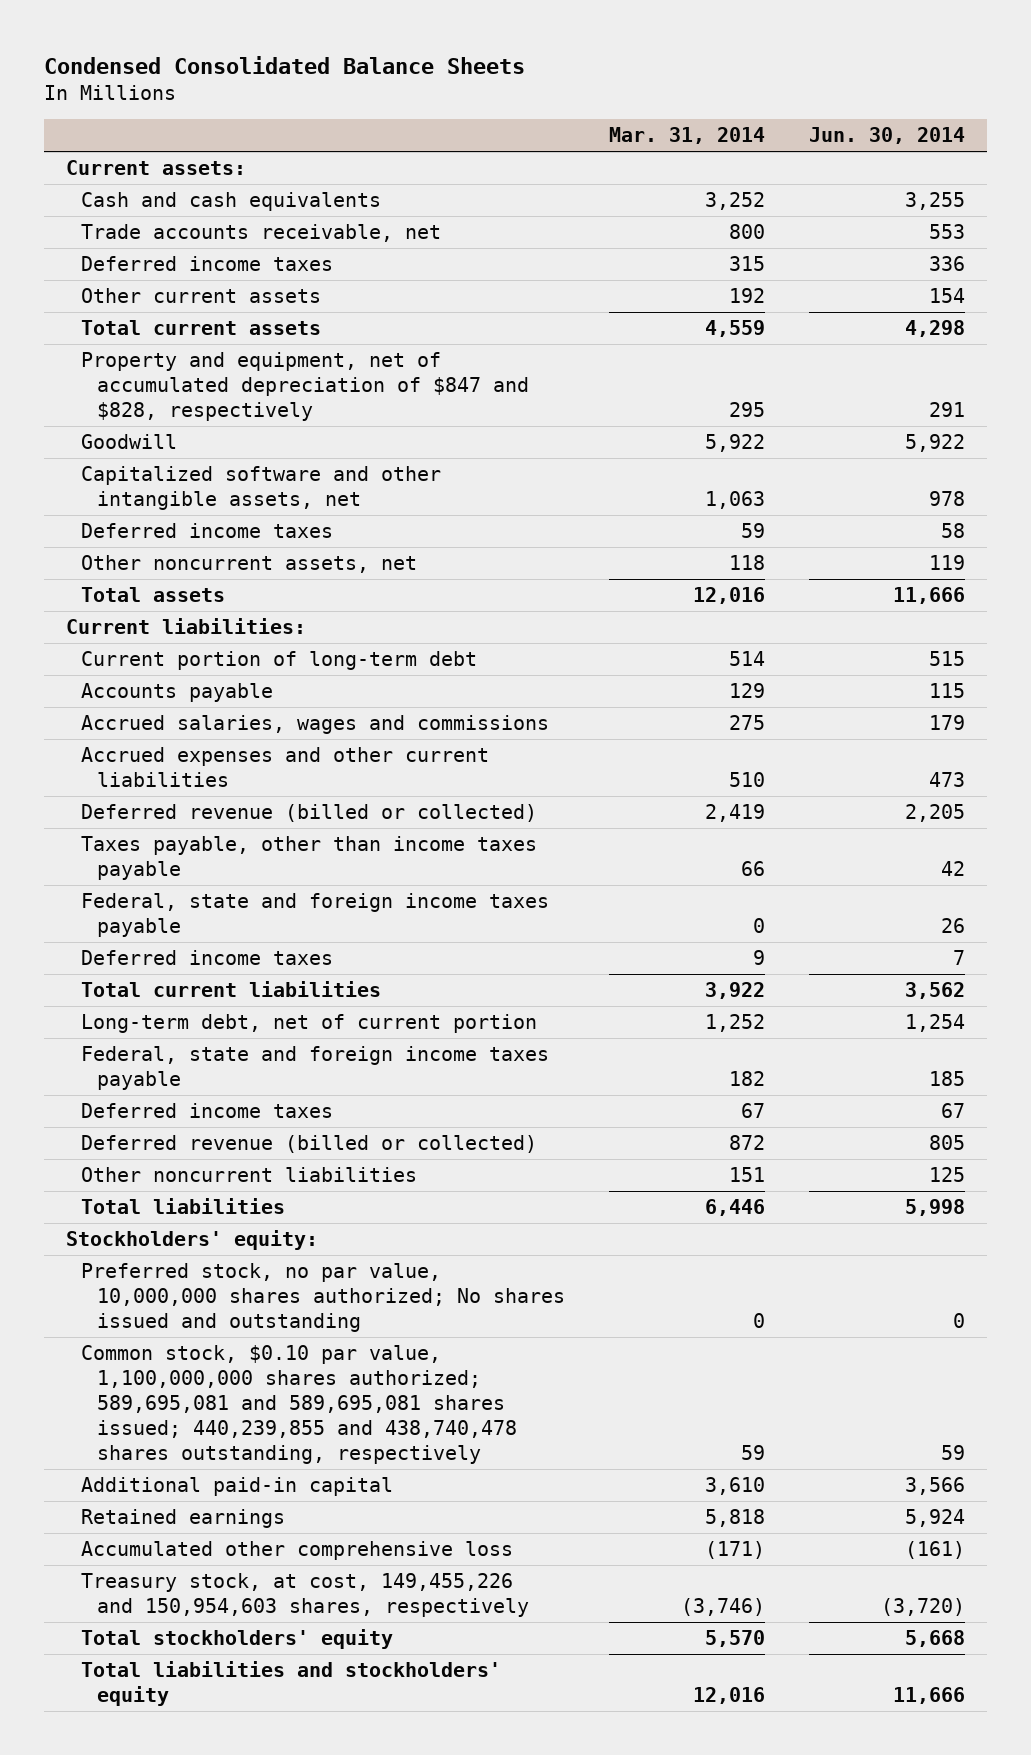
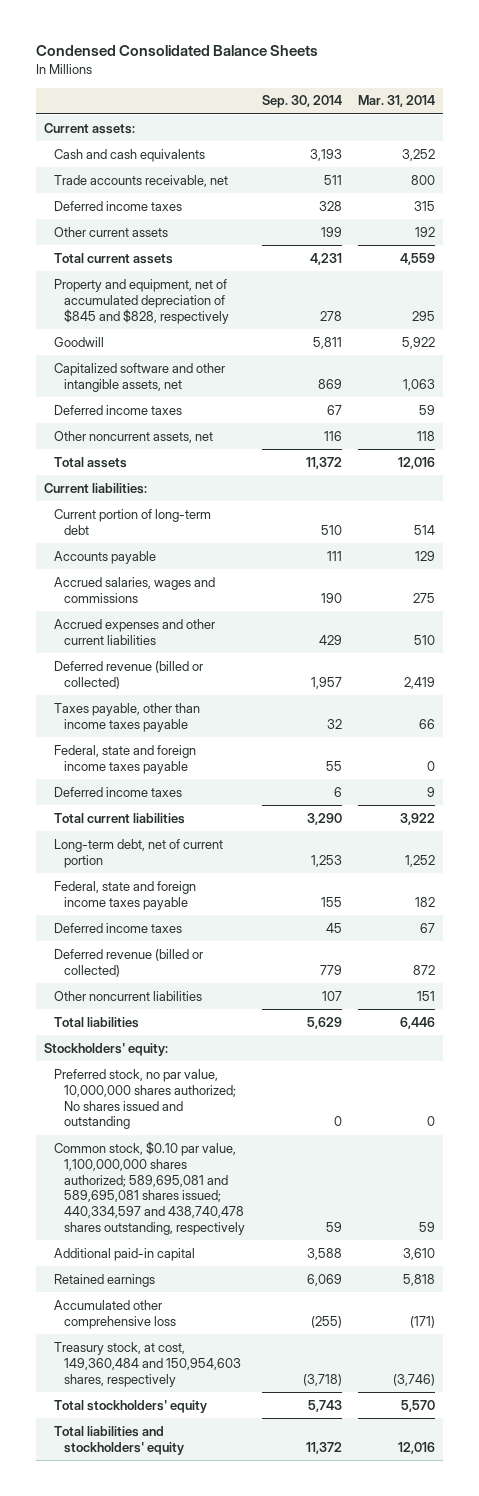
[808,127,965,145] Jun. 30, 2014 -> none
none -> [261,95,342,109] Sep. 30, 2014
[81,351,529,421] Property and equipment, net of accumulated depreciation of $847 and $828, respectively -> [54,278,230,324] Property and equipment, net of accumulated depreciation of $845 and $828, respectively
[81,1344,517,1464] Common stock, $0.10 par value, 1,100,000,000 shares authorized; 589,695,081 and 589,695,081 shares issued; 440,239,855 and 438,740,478 shares outstanding, respectively -> [54,1140,246,1236] Common stock, $0.10 par value, 1,100,000,000 shares authorized; 589,695,081 and 589,695,081 shares issued; 440,334,597 and 438,740,478 shares outstanding, respectively
[81,1572,529,1617] Treasury stock, at cost, 149,455,226 and 150,954,603 shares, respectively -> [54,1341,242,1387] Treasury stock, at cost, 149,360,484 and 150,954,603 shares, respectively

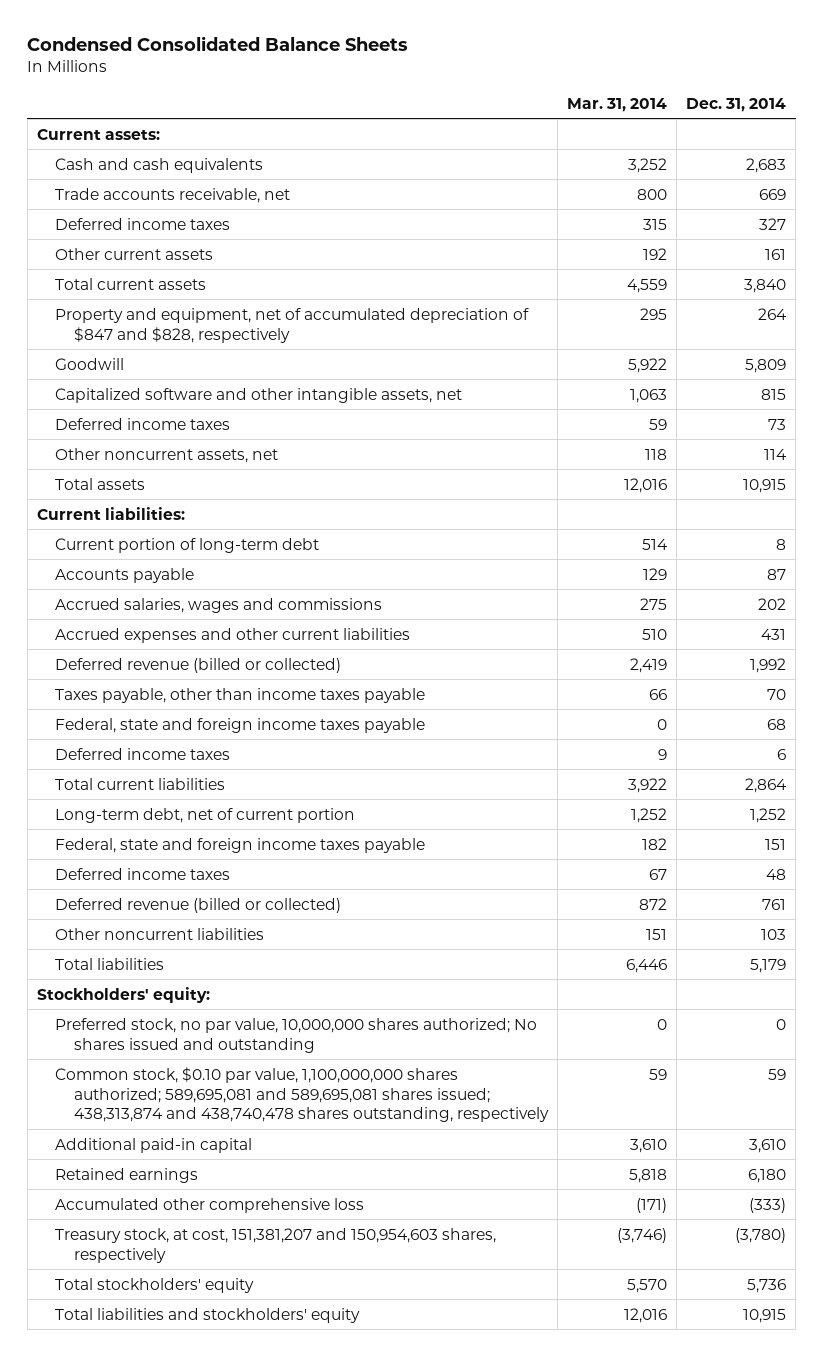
[261,95,342,109] Sep. 30, 2014 -> none
none -> [686,97,787,112] Dec. 31, 2014
[54,278,230,324] Property and equipment, net of accumulated depreciation of $845 and $828, respectively -> [55,307,530,343] Property and equipment, net of accumulated depreciation of $847 and $828, respectively
[54,1140,246,1236] Common stock, $0.10 par value, 1,100,000,000 shares authorized; 589,695,081 and 589,695,081 shares issued; 440,334,597 and 438,740,478 shares outstanding, respectively -> [55,1066,549,1123] Common stock, $0.10 par value, 1,100,000,000 shares authorized; 589,695,081 and 589,695,081 shares issued; 438,313,874 and 438,740,478 shares outstanding, respectively
[54,1341,242,1387] Treasury stock, at cost, 149,360,484 and 150,954,603 shares, respectively -> [55,1227,497,1263] Treasury stock, at cost, 151,381,207 and 150,954,603 shares, respectively

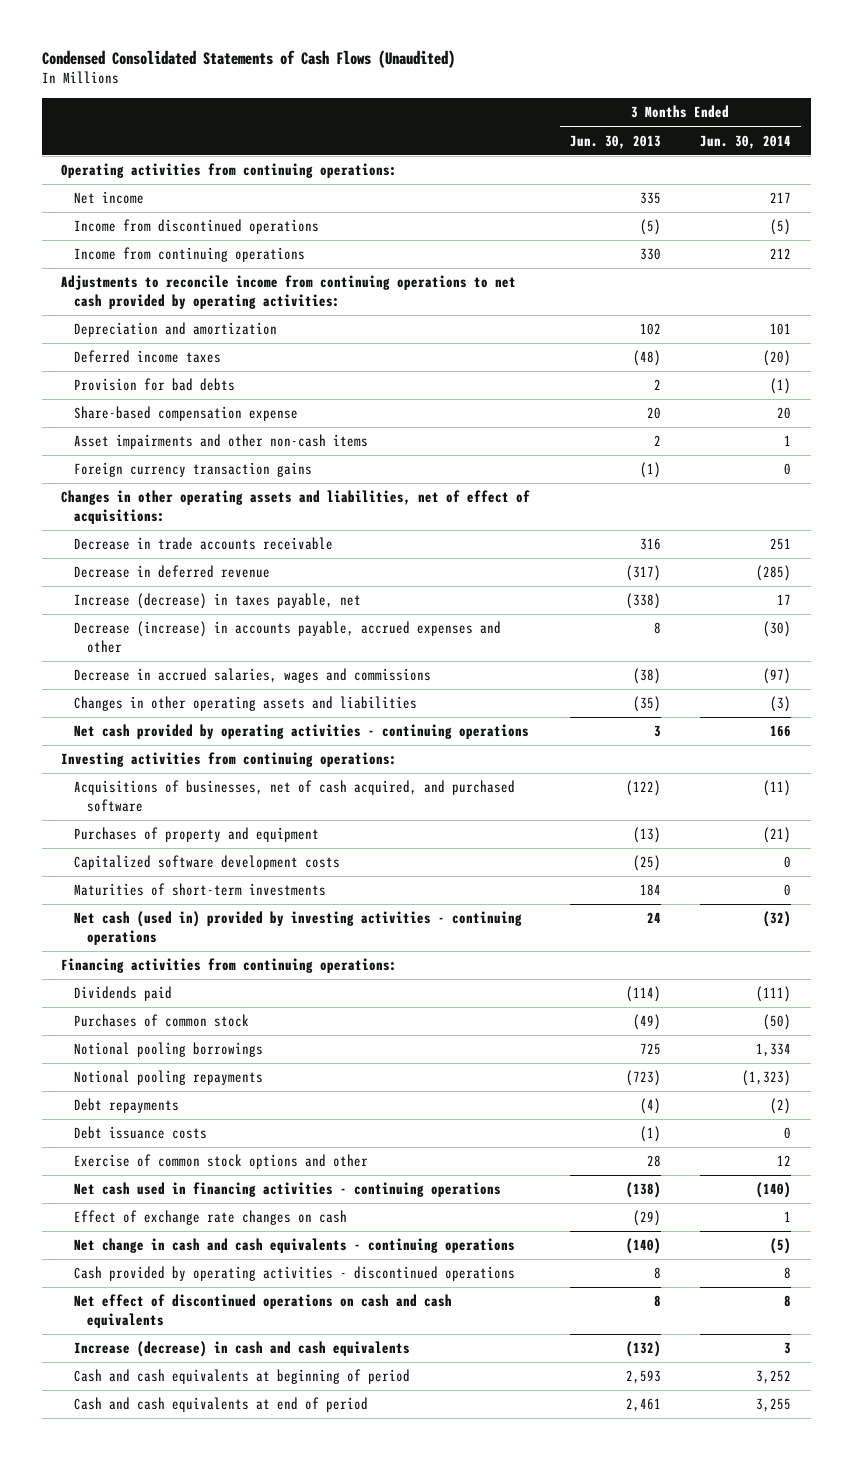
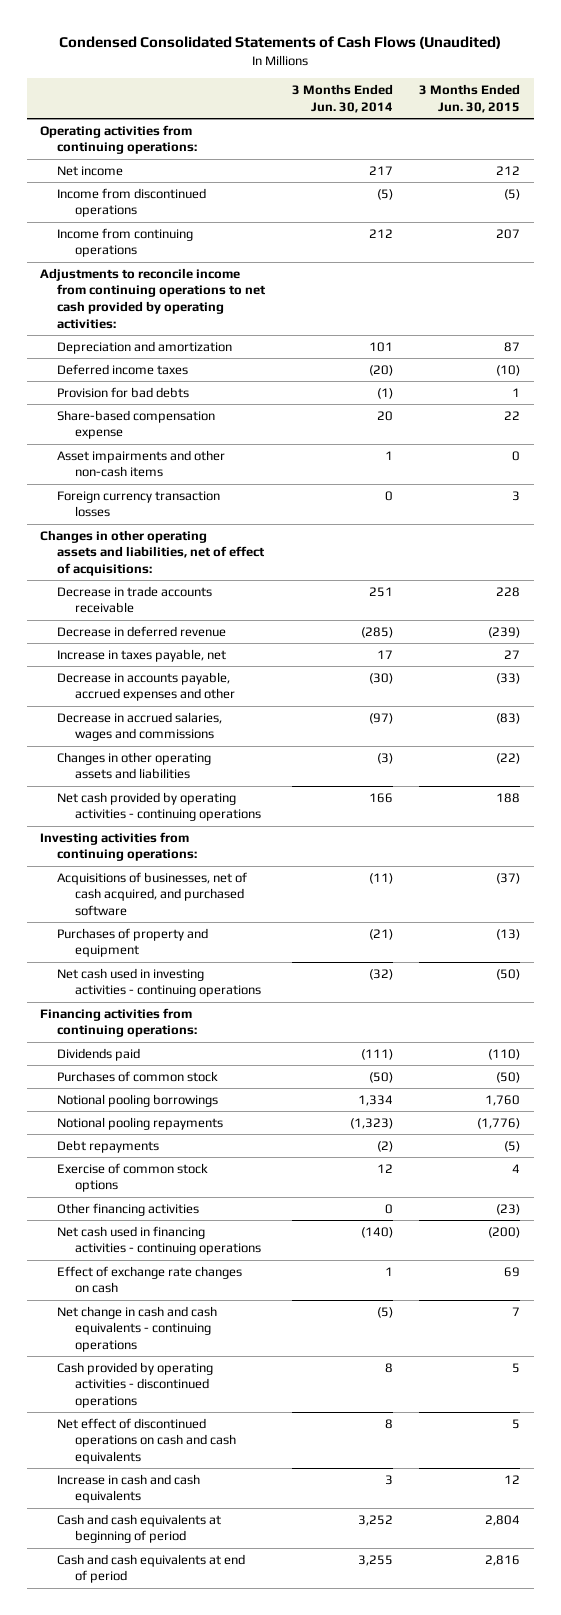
[569,134,661,149] Jun. 30, 2013 -> none
none -> [419,84,521,113] 3 Months Ended Jun. 30, 2015
[74,462,313,478] Foreign currency transaction gains -> [57,490,221,518] Foreign currency transaction losses
[74,593,362,610] Increase (decrease) in taxes payable, net -> [57,648,227,662] Increase in taxes payable, net
[74,621,502,653] Decrease (increase) in accounts payable, accrued expenses and other -> [57,671,235,702] Decrease in accounts payable, accrued expenses and other
[74,855,341,871] Capitalized software development costs -> none
[74,883,327,897] Maturities of short-term investments -> none
[74,911,523,945] Net cash (used in) provided by investing activities - continuing operations -> [57,967,261,998] Net cash used in investing activities - continuing operations
[74,1126,208,1140] Debt issuance costs -> none
[74,1154,369,1170] Exercise of common stock options and other -> [57,1162,209,1193] Exercise of common stock options
none -> [57,1202,200,1216] Other financing activities
[74,1341,411,1358] Increase (decrease) in cash and cash equivalents -> [57,1473,201,1504] Increase in cash and cash equivalents

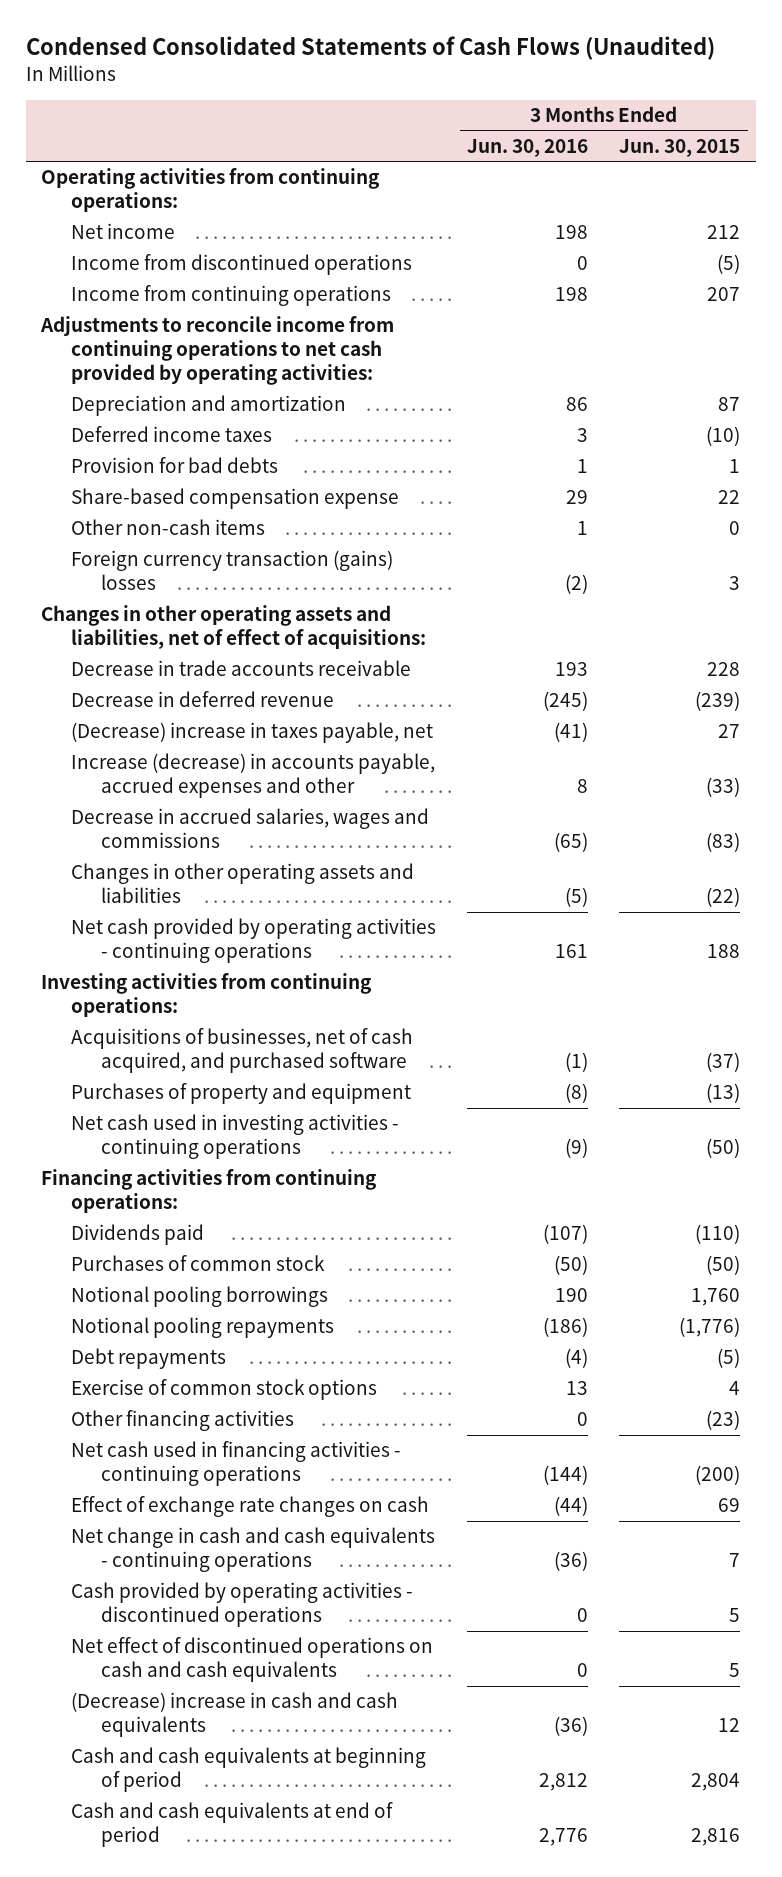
[291,84,393,113] 3 Months Ended Jun. 30, 2014 -> none
none -> [467,139,589,158] Jun. 30, 2016
[57,449,226,478] Asset impairments and other non-cash items -> [71,519,266,536] Other non-cash items
[57,490,221,518] Foreign currency transaction losses -> [71,550,394,591] Foreign currency transaction (gains) losses
[57,648,227,662] Increase in taxes payable, net -> [71,722,434,744] (Decrease) increase in taxes payable, net
[57,671,235,702] Decrease in accounts payable, accrued expenses and other -> [71,753,436,799] Increase (decrease) in accounts payable, accrued expenses and other
[57,1473,201,1504] Increase in cash and cash equivalents -> [71,1692,399,1738] (Decrease) increase in cash and cash equivalents

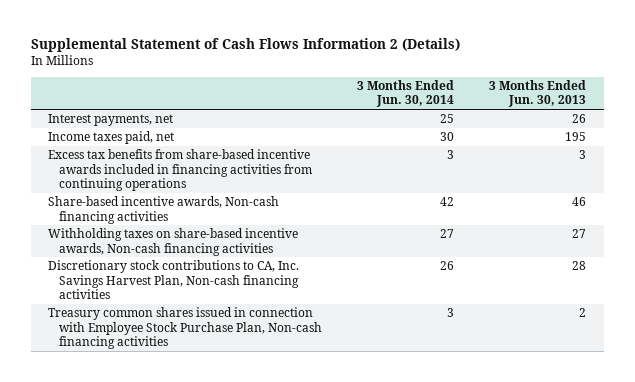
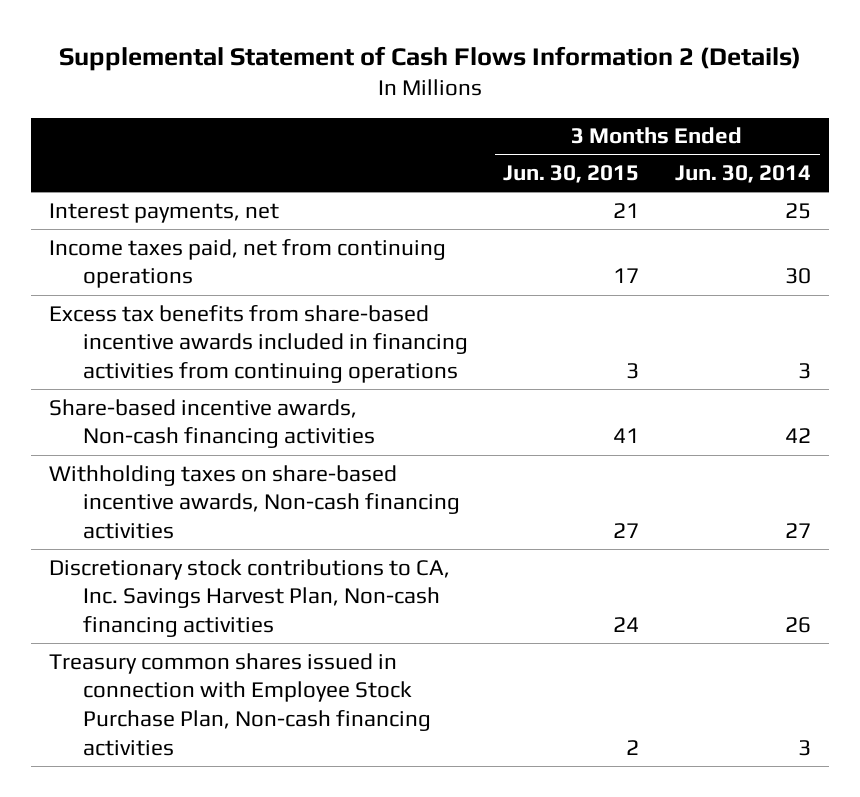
[489,79,587,108] 3 Months Ended Jun. 30, 2013 -> none
none -> [503,165,640,184] Jun. 30, 2015
[48,131,175,145] Income taxes paid, net -> [48,238,446,289] Income taxes paid, net from continuing operations

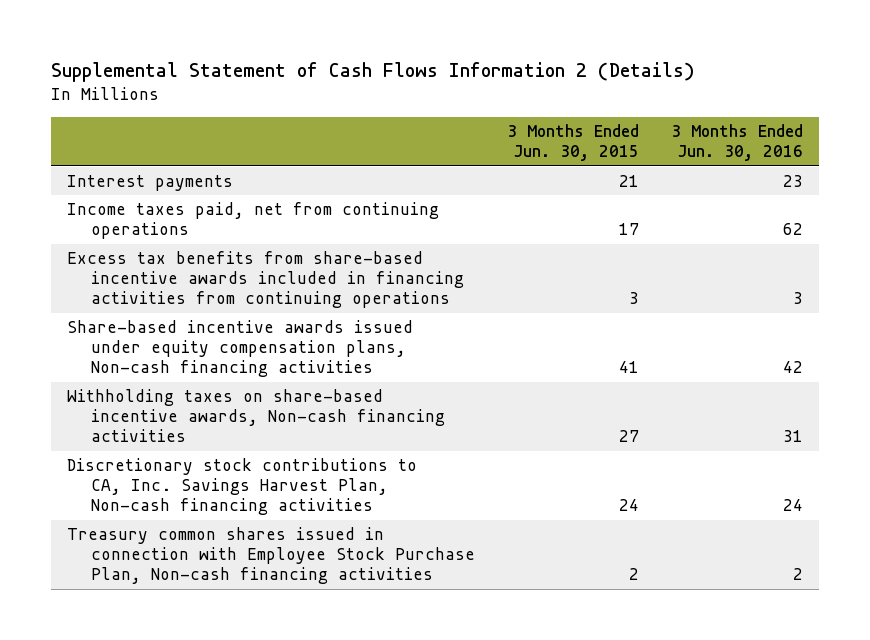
[675,165,812,184] Jun. 30, 2014 -> none
none -> [671,124,804,162] 3 Months Ended Jun. 30, 2016
[48,202,279,223] Interest payments, net -> [67,175,234,192] Interest payments
[48,398,375,449] Share-based incentive awards, Non-cash financing activities -> [67,320,414,378] Share-based incentive awards issued under equity compensation plans, Non-cash financing activities

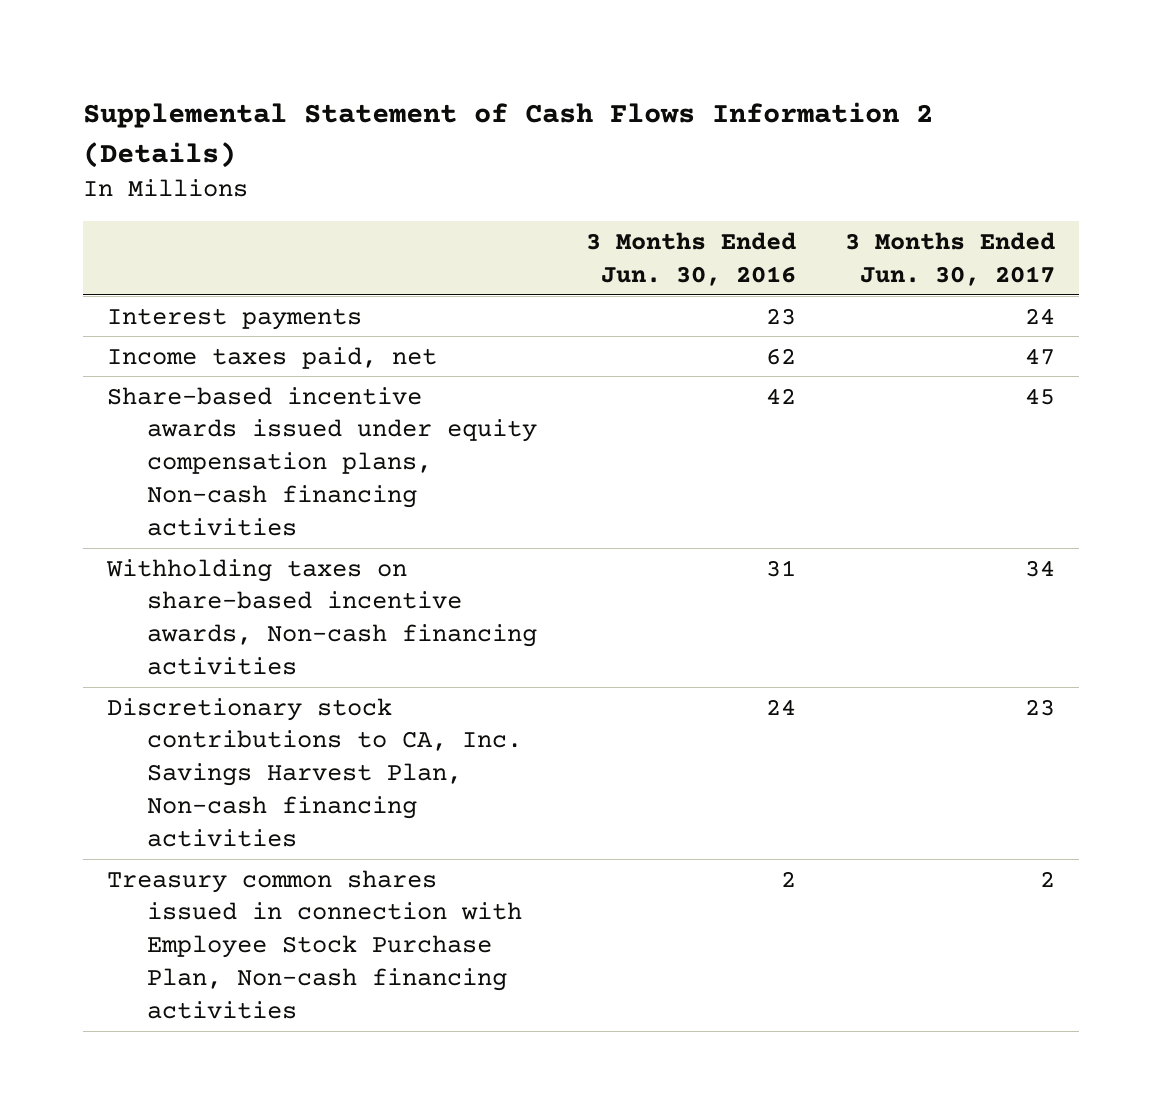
[506,124,639,162] 3 Months Ended Jun. 30, 2015 -> none
none -> [844,231,1055,286] 3 Months Ended Jun. 30, 2017
[67,251,464,309] Excess tax benefits from share-based incentive awards included in financing activities from continuing operations -> none
[67,202,440,240] Income taxes paid, net from continuing operations -> [107,346,438,369] Income taxes paid, net

